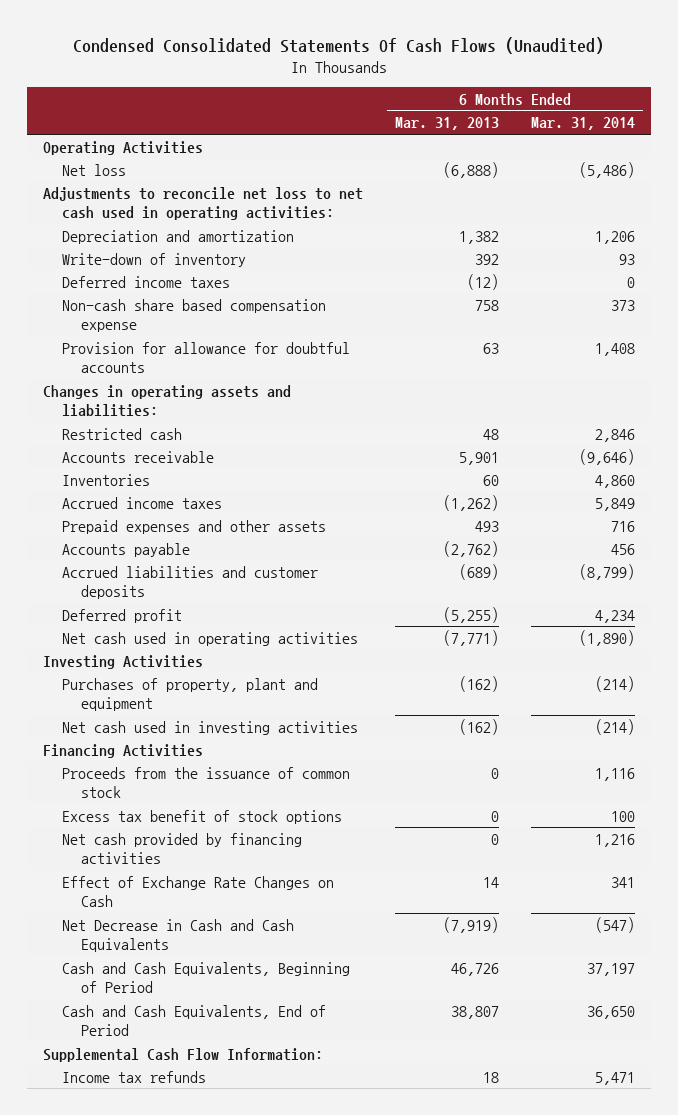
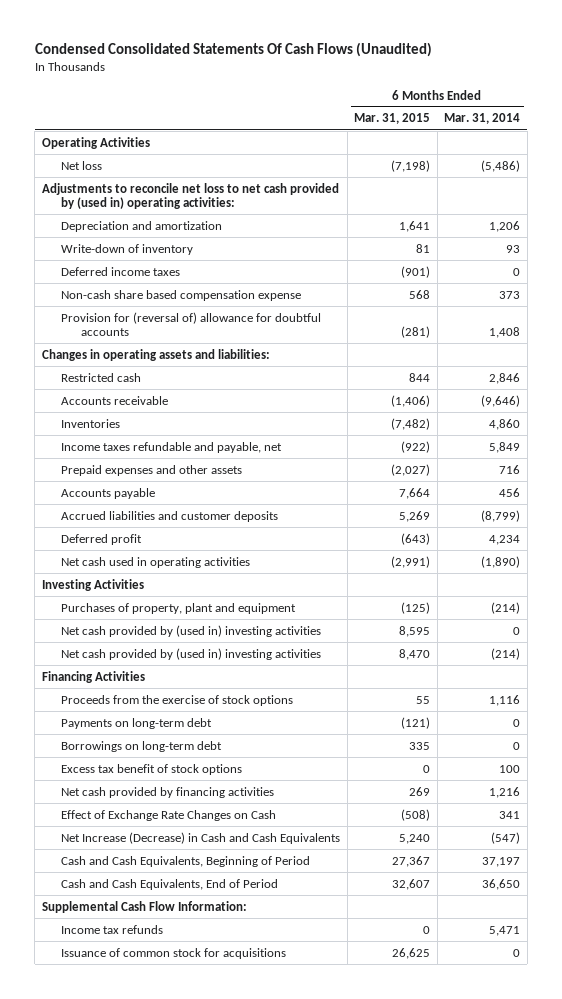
[394,117,499,131] Mar. 31, 2013 -> none
none -> [354,113,431,125] Mar. 31, 2015
[42,186,363,220] Adjustments to reconcile net loss to net cash used in operating activities: -> [41,182,339,210] Adjustments to reconcile net loss to net cash provided by (used in) operating activities:
[61,341,350,373] Provision for allowance for doubtful accounts -> [61,311,322,337] Provision for (reversal of) allowance for doubtful accounts
[61,496,222,509] Accrued income taxes -> [61,441,283,453] Income taxes refundable and payable, net
none -> [61,624,322,637] Net cash provided by (used in) investing activities
[61,720,358,735] Net cash used in investing activities -> [61,647,322,660] Net cash provided by (used in) investing activities
[61,766,350,798] Proceeds from the issuance of common stock -> [61,694,294,706] Proceeds from the exercise of stock options
none -> [61,717,213,729] Payments on long-term debt
none -> [61,740,223,752] Borrowings on long-term debt
[61,918,294,952] Net Decrease in Cash and Cash Equivalents -> [61,831,341,844] Net Increase (Decrease) in Cash and Cash Equivalents
none -> [61,947,287,959] Issuance of common stock for acquisitions

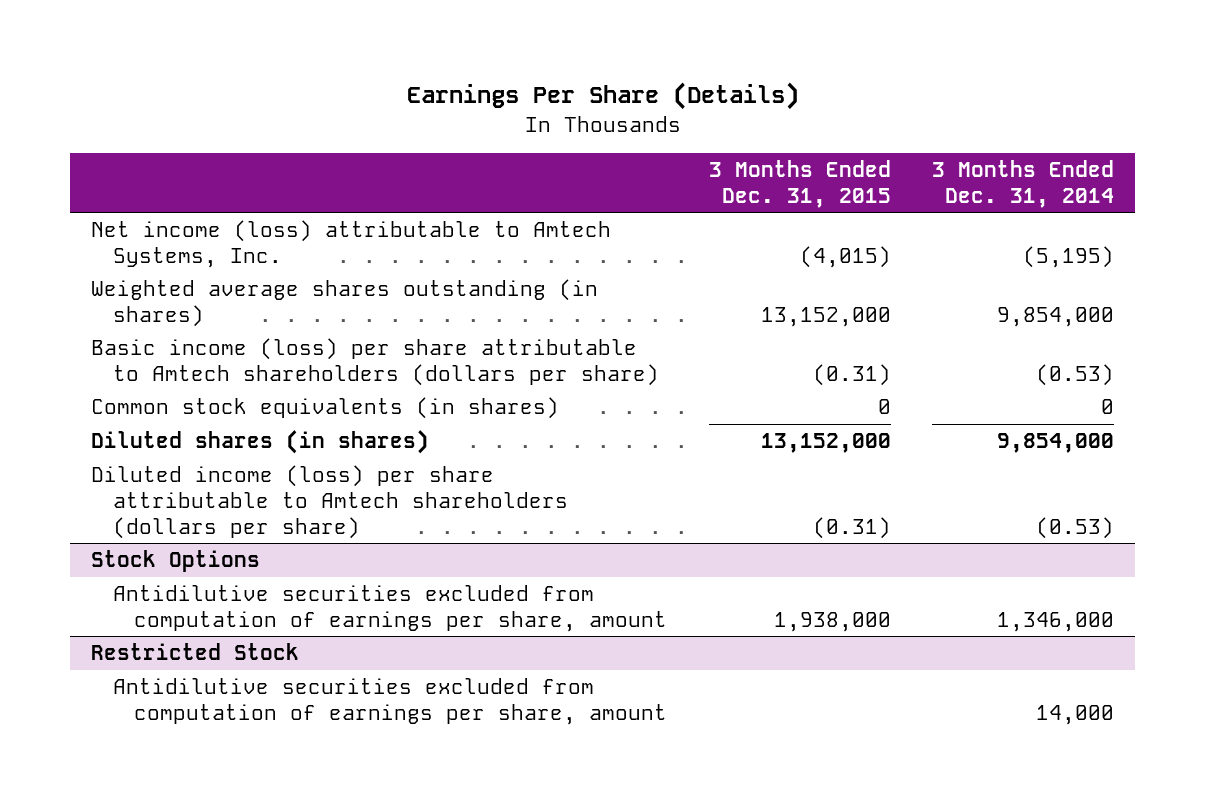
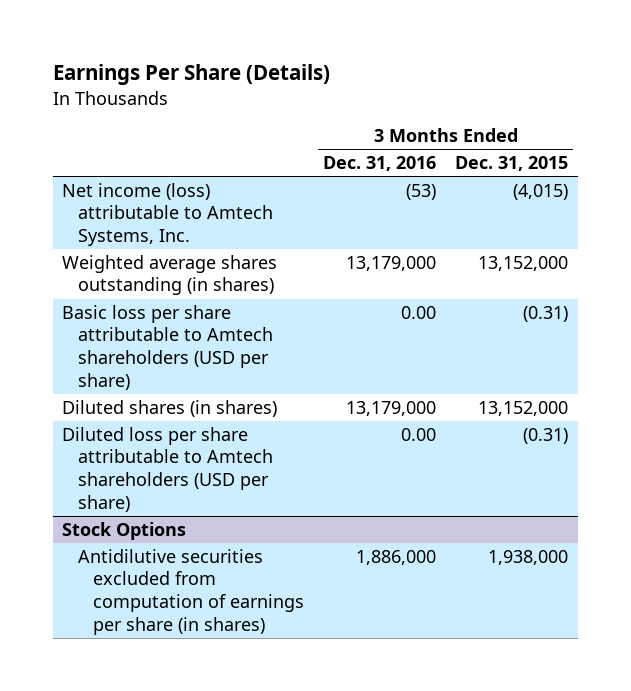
[932,159,1115,208] 3 Months Ended Dec. 31, 2014 -> none
none -> [323,156,437,172] Dec. 31, 2016
[91,397,560,420] Common stock equivalents (in shares) -> none
[91,338,659,386] Basic income (loss) per share attributable to Amtech shareholders (dollars per share) -> [62,304,273,390] Basic loss per share attributable to Amtech shareholders (USD per share)
[91,465,568,539] Diluted income (loss) per share attributable to Amtech shareholders (dollars per share) -> [62,426,273,512] Diluted loss per share attributable to Amtech shareholders (USD per share)
[91,643,300,661] Restricted Stock -> none
[112,678,668,725] Antidilutive securities excluded from computation of earnings per share, amount -> none
[112,585,668,632] Antidilutive securities excluded from computation of earnings per share, amount -> [77,548,304,635] Antidilutive securities excluded from computation of earnings per share (in shares)

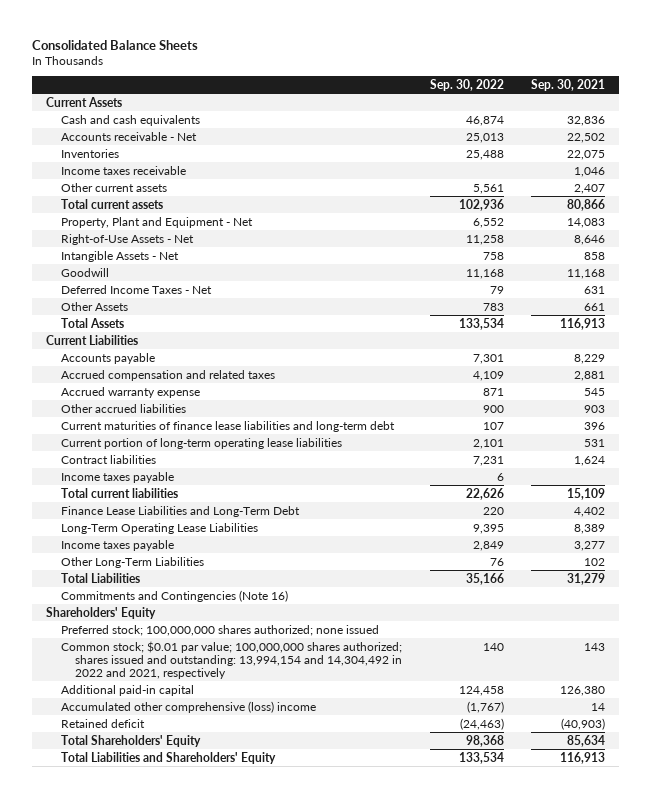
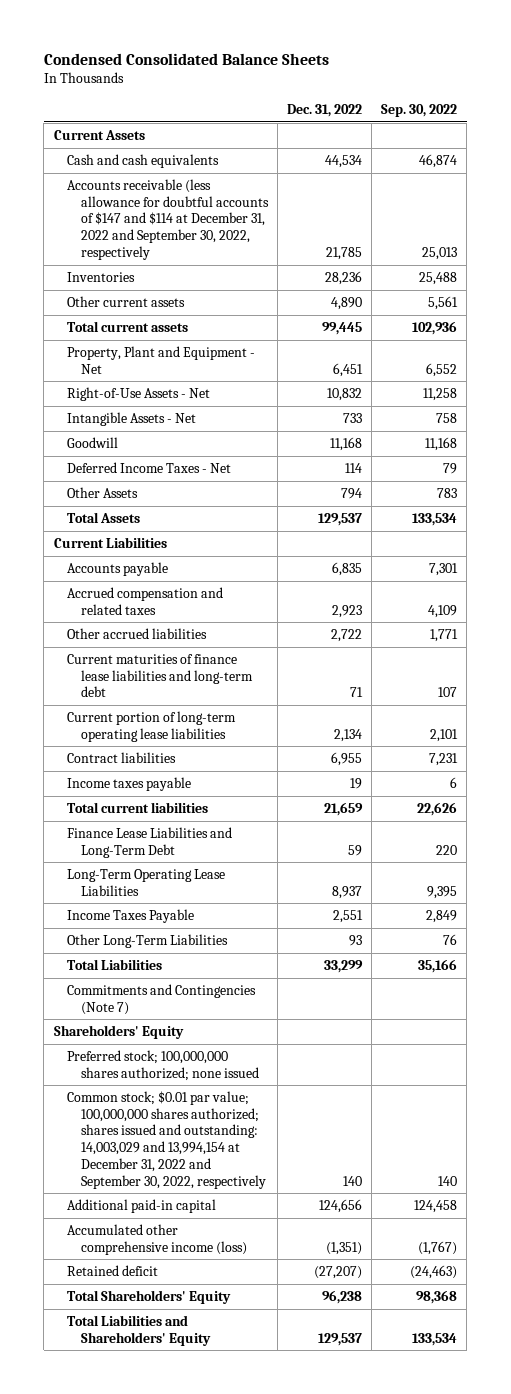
[32,39,199,50] Consolidated Balance Sheets -> [43,52,329,65] Condensed Consolidated Balance Sheets
[531,78,606,91] Sep. 30, 2021 -> none
none -> [286,103,362,117] Dec. 31, 2022
[60,131,197,141] Accounts receivable - Net -> [67,178,269,261] Accounts receivable (less allowance for doubtful accounts of $147 and $114 at December 31, 2022 and September 30, 2022, respectively
[60,165,186,175] Income taxes receivable -> none
[60,386,200,398] Accrued warranty expense -> none
[482,404,504,413] 900 -> [430,628,459,642] 1,771
[60,539,174,551] Income taxes payable -> [67,908,195,923] Income Taxes Payable
[60,589,288,602] Commitments and Contingencies (Note 16) -> [67,983,257,1015] Commitments and Contingencies (Note 7)
[60,640,403,679] Common stock; $0.01 par value; 100,000,000 shares authorized; shares issued and outstanding: 13,994,154 and 14,304,492 in 2022 and 2021, respectively -> [67,1090,266,1189] Common stock; $0.01 par value; 100,000,000 shares authorized; shares issued and outstanding: 14,003,029 and 13,994,154 at December 31, 2022 and September 30, 2022, respectively
[60,700,316,713] Accumulated other comprehensive (loss) income -> [67,1223,247,1255] Accumulated other comprehensive income (loss)

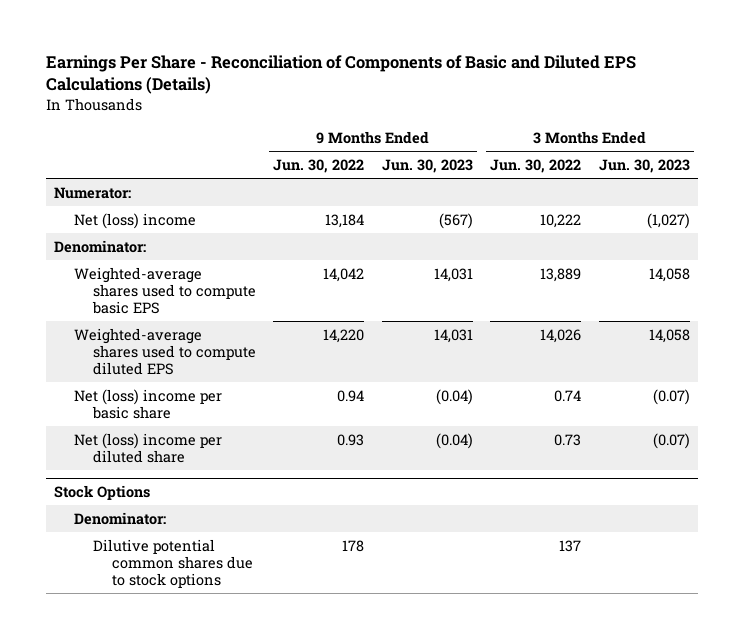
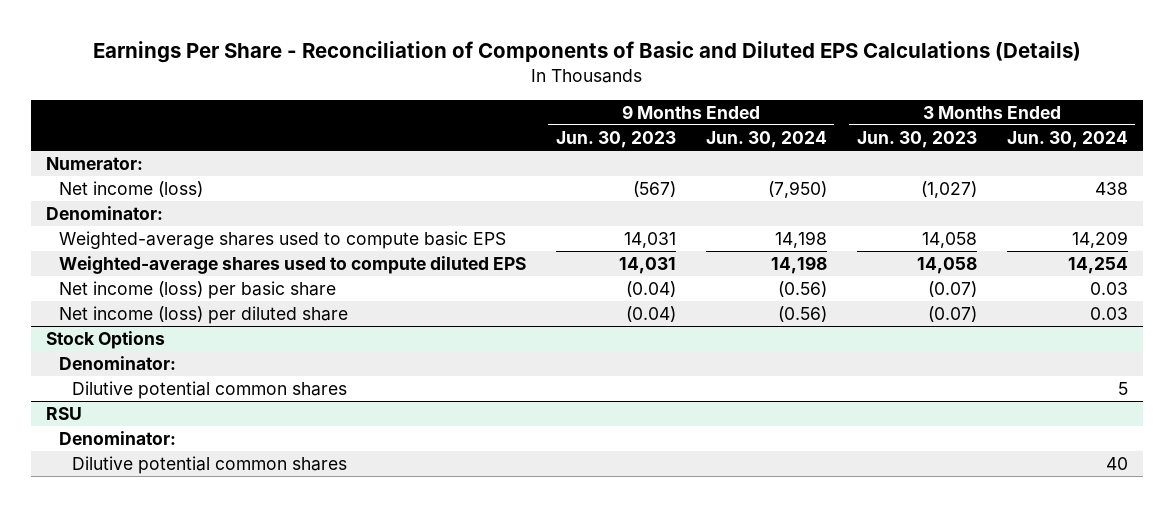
[273,158,365,173] Jun. 30, 2022 -> none
[490,158,582,173] Jun. 30, 2022 -> none
none -> [705,131,827,149] Jun. 30, 2024
none -> [1006,131,1128,149] Jun. 30, 2024
[73,212,196,229] Net (loss) income -> [58,181,203,198] Net income (loss)
[73,388,222,419] Net (loss) income per basic share -> [58,281,336,300] Net income (loss) per basic share
[73,432,222,463] Net (loss) income per diluted share -> [58,306,348,325] Net income (loss) per diluted share
[92,538,253,588] Dilutive potential common shares due to stock options -> [71,381,347,400] Dilutive potential common shares
none -> [45,407,82,421] RSU
none -> [58,431,176,446] Denominator:
none -> [71,456,347,475] Dilutive potential common shares

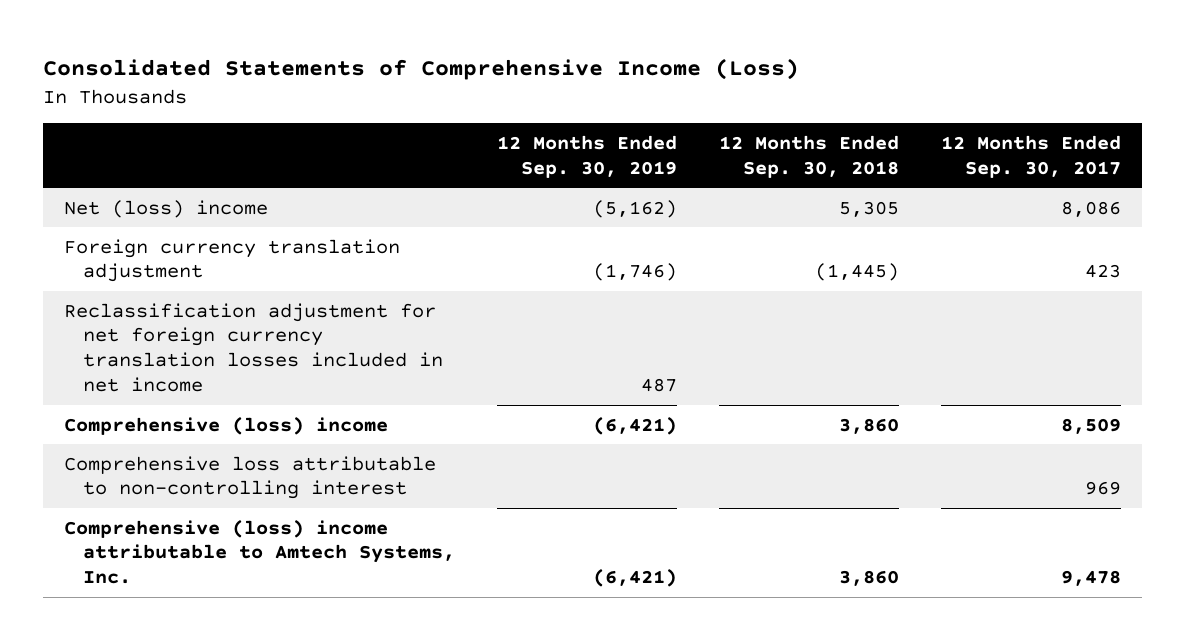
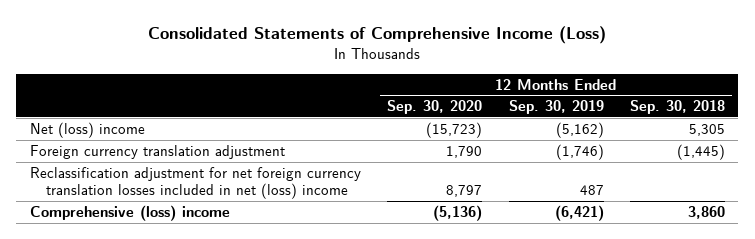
[941,134,1122,178] 12 Months Ended Sep. 30, 2017 -> none
none -> [387,100,483,115] Sep. 30, 2020
[64,302,443,393] Reclassification adjustment for net foreign currency translation losses included in net income -> [29,166,361,200] Reclassification adjustment for net foreign currency translation losses included in net (loss) income
[64,455,437,500] Comprehensive loss attributable to non-controlling interest -> none
[64,519,455,585] Comprehensive (loss) income attributable to Amtech Systems, Inc. -> none

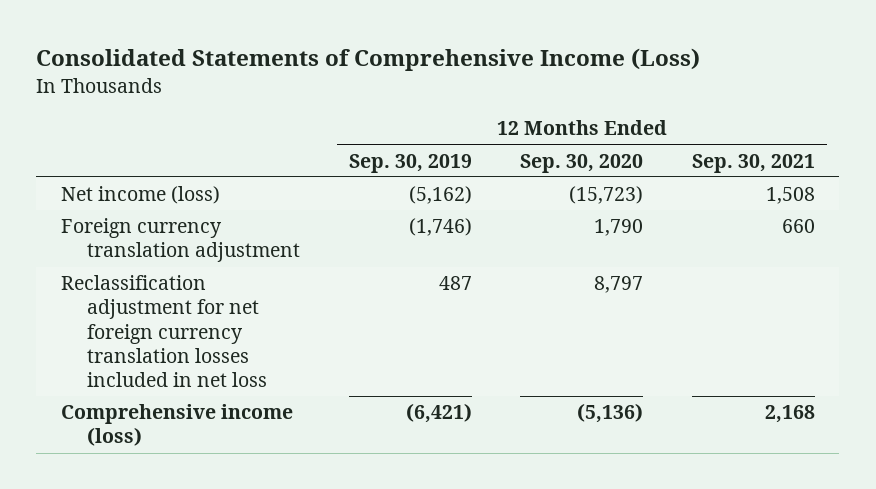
[630,100,726,115] Sep. 30, 2018 -> none
none -> [692,153,816,173] Sep. 30, 2021
[29,121,145,138] Net (loss) income -> [60,186,220,205] Net income (loss)
[29,166,361,200] Reclassification adjustment for net foreign currency translation losses included in net (loss) income -> [60,275,268,388] Reclassification adjustment for net foreign currency translation losses included in net loss
[29,204,230,221] Comprehensive (loss) income -> [60,404,293,447] Comprehensive income (loss)

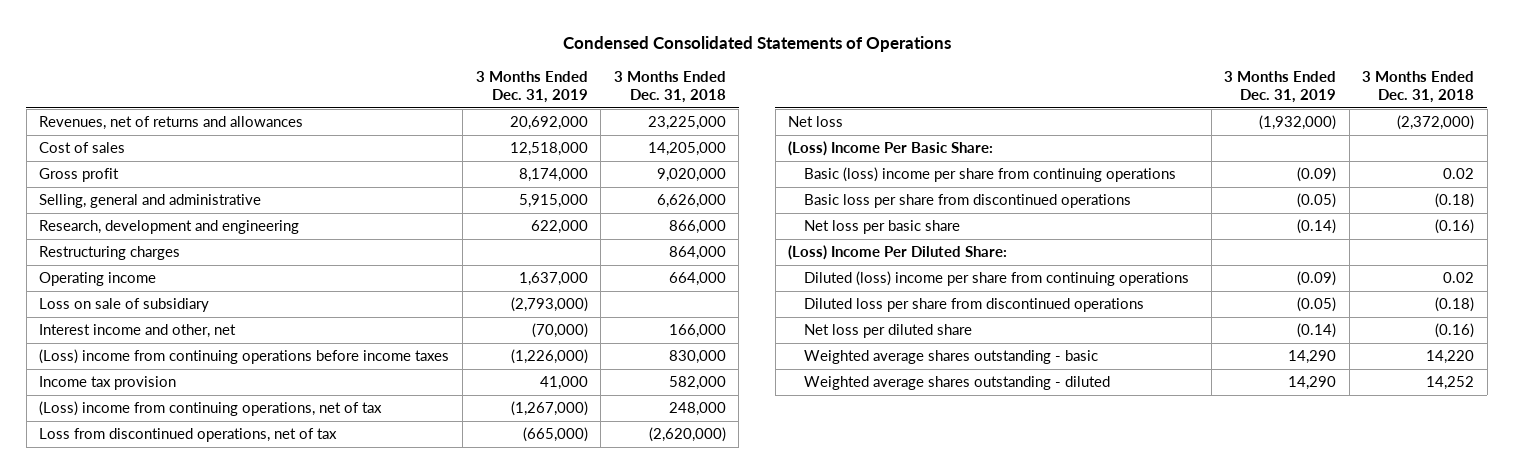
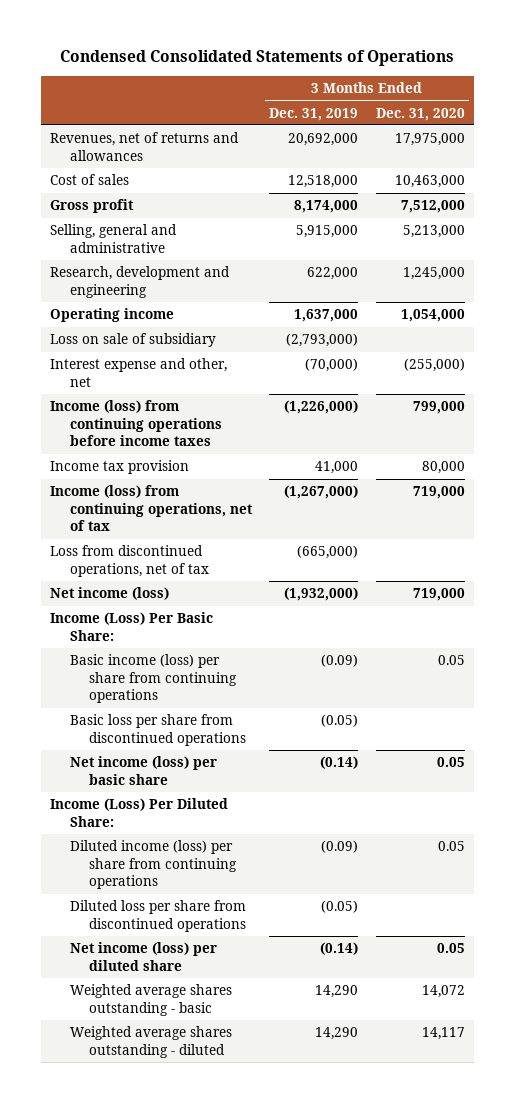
[613,71,726,104] 3 Months Ended Dec. 31, 2018 -> none
none -> [375,107,465,121] Dec. 31, 2020
[39,246,181,261] Restructuring charges -> none
[39,324,237,339] Interest income and other, net -> [49,358,227,387] Interest expense and other, net
[39,349,450,365] (Loss) income from continuing operations before income taxes -> [49,400,222,447] Income (loss) from continuing operations before income taxes
[39,401,383,417] (Loss) income from continuing operations, net of tax -> [49,485,253,532] Income (loss) from continuing operations, net of tax
[788,116,844,128] Net loss -> [49,587,169,601] Net income (loss)
[788,141,994,157] (Loss) Income Per Basic Share: -> [49,612,213,641] Income (Loss) Per Basic Share:
[804,167,1177,183] Basic (loss) income per share from continuing operations -> [69,654,238,704] Basic income (loss) per share from continuing operations
[804,220,961,235] Net loss per basic share -> [69,756,217,785] Net income (loss) per basic share
[788,245,1008,261] (Loss) Income Per Diluted Share: -> [49,798,228,827] Income (Loss) Per Diluted Share:
[804,271,1190,287] Diluted (loss) income per share from continuing operations -> [69,840,238,890] Diluted income (loss) per share from continuing operations
[804,324,973,339] Net loss per diluted share -> [69,942,217,971] Net income (loss) per diluted share

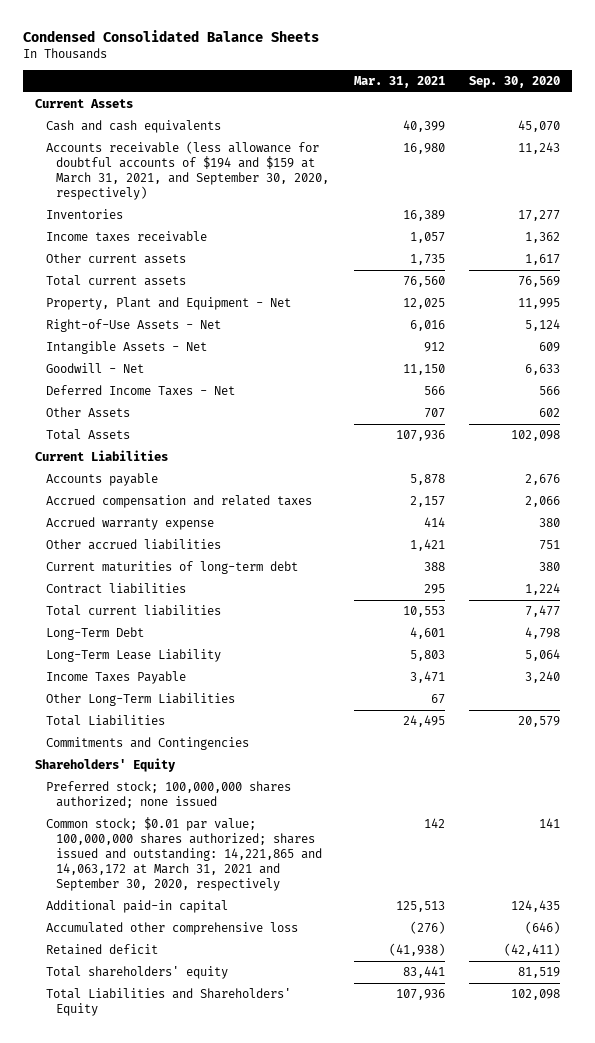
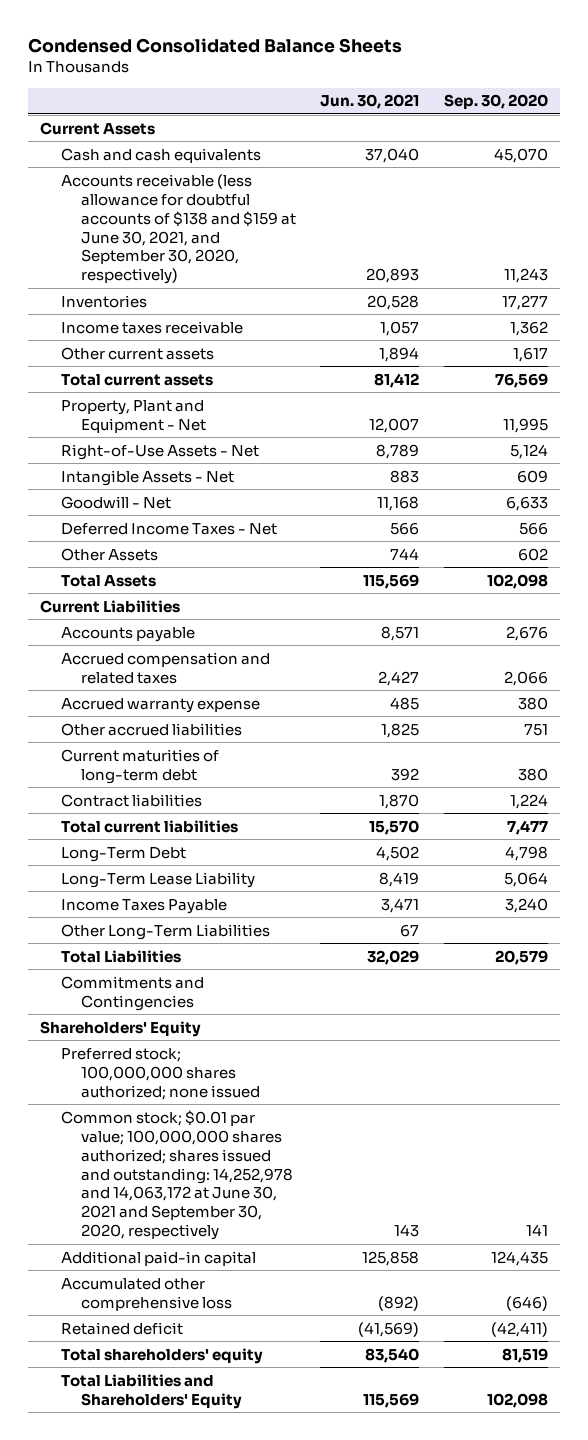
[353,75,445,88] Mar. 31, 2021 -> none
none -> [320,94,420,110] Jun. 30, 2021
[45,141,330,200] Accounts receivable (less allowance for doubtful accounts of $194 and $159 at March 31, 2021, and September 30, 2020, respectively) -> [60,173,297,285] Accounts receivable (less allowance for doubtful accounts of $138 and $159 at June 30, 2021, and September 30, 2020, respectively)
[45,817,323,891] Common stock; $0.01 par value; 100,000,000 shares authorized; shares issued and outstanding: 14,221,865 and 14,063,172 at March 31, 2021 and September 30, 2020, respectively -> [60,1109,294,1241] Common stock; $0.01 par value; 100,000,000 shares authorized; shares issued and outstanding: 14,252,978 and 14,063,172 at June 30, 2021 and September 30, 2020, respectively

